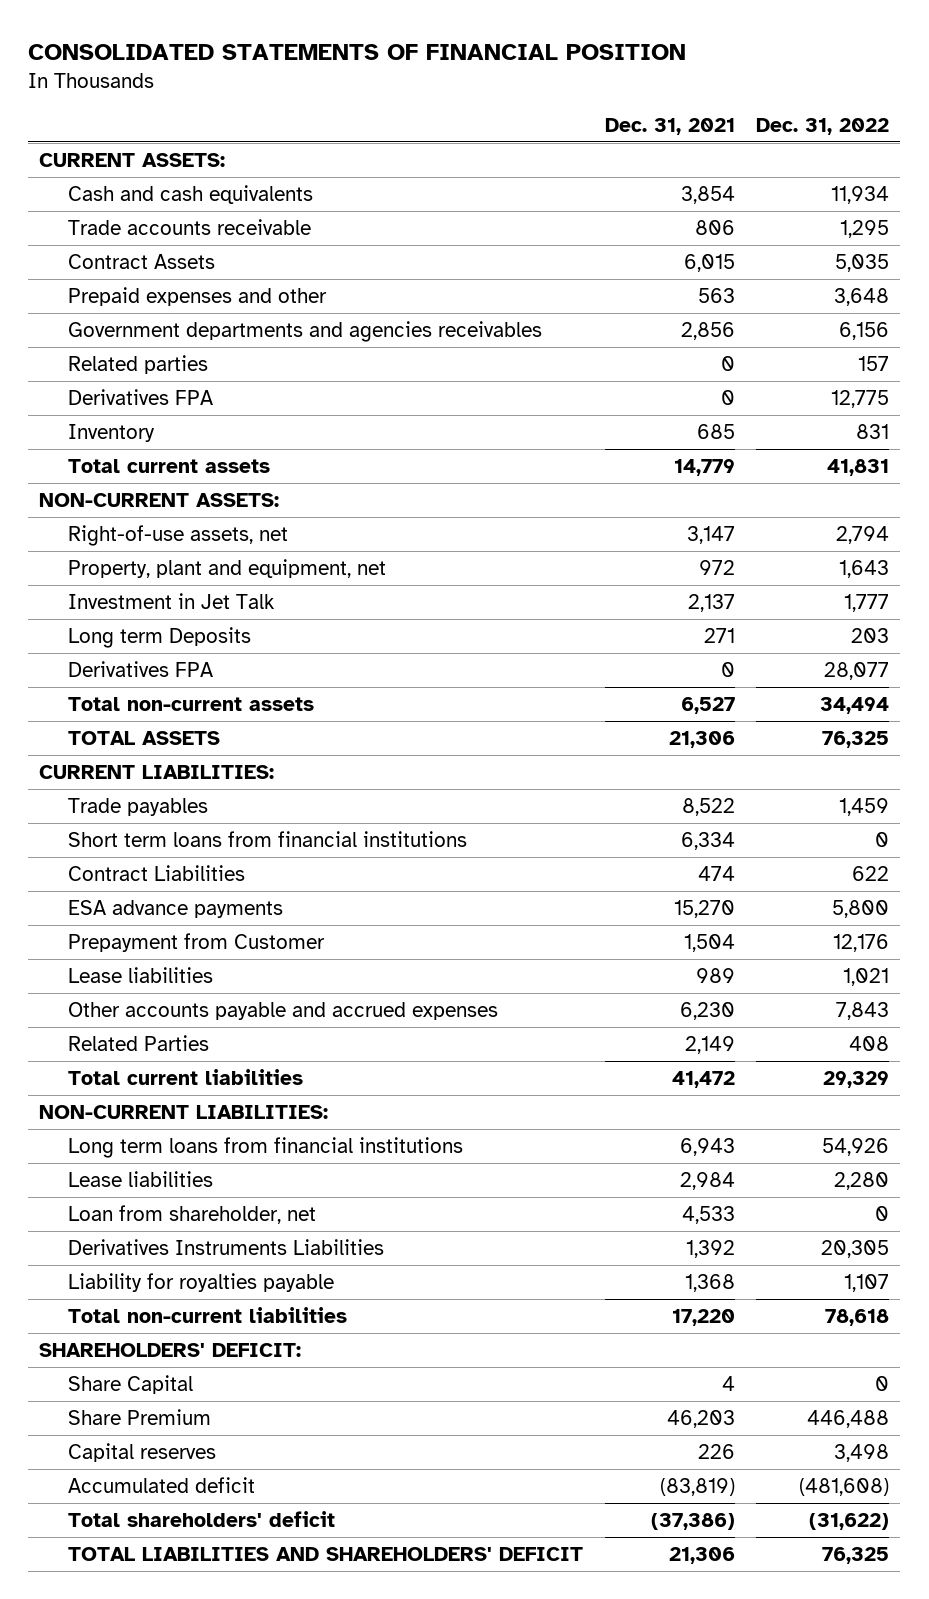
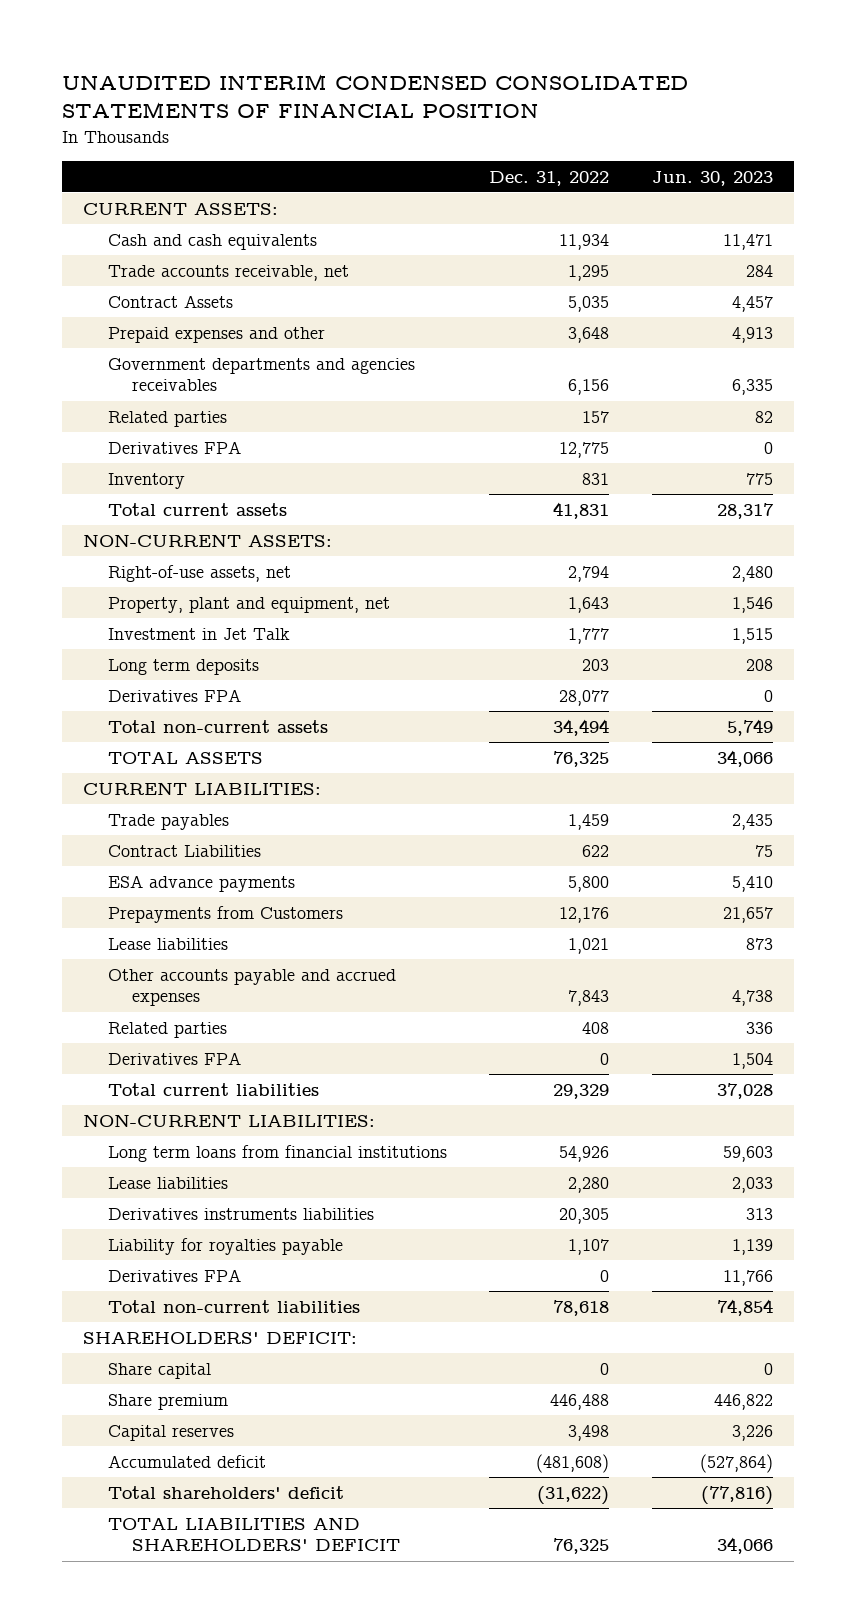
[28,44,687,61] CONSOLIDATED STATEMENTS OF FINANCIAL POSITION -> [62,74,689,119] UNAUDITED INTERIM CONDENSED CONSOLIDATED STATEMENTS OF FINANCIAL POSITION
[604,117,735,135] Dec. 31, 2021 -> none
none -> [651,170,773,186] Jun. 30, 2023
[68,218,312,235] Trade accounts receivable -> [107,264,349,281] Trade accounts receivable, net
[68,626,252,648] Long term Deposits -> [107,658,259,675] Long term deposits
[68,830,468,847] Short term loans from financial institutions -> none
[68,932,326,952] Prepayment from Customer -> [107,905,343,923] Prepayments from Customers
[68,1034,210,1051] Related Parties -> [107,1021,227,1038] Related parties
none -> [107,1051,241,1065] Derivatives FPA
[68,1204,317,1224] Loan from shareholder, net -> none
[68,1238,385,1255] Derivatives Instruments Liabilities -> [107,1207,374,1220] Derivatives instruments liabilities
none -> [107,1268,241,1282] Derivatives FPA
[68,1374,194,1394] Share Capital -> [107,1362,211,1379] Share capital
[68,1408,212,1425] Share Premium -> [107,1393,228,1410] Share premium

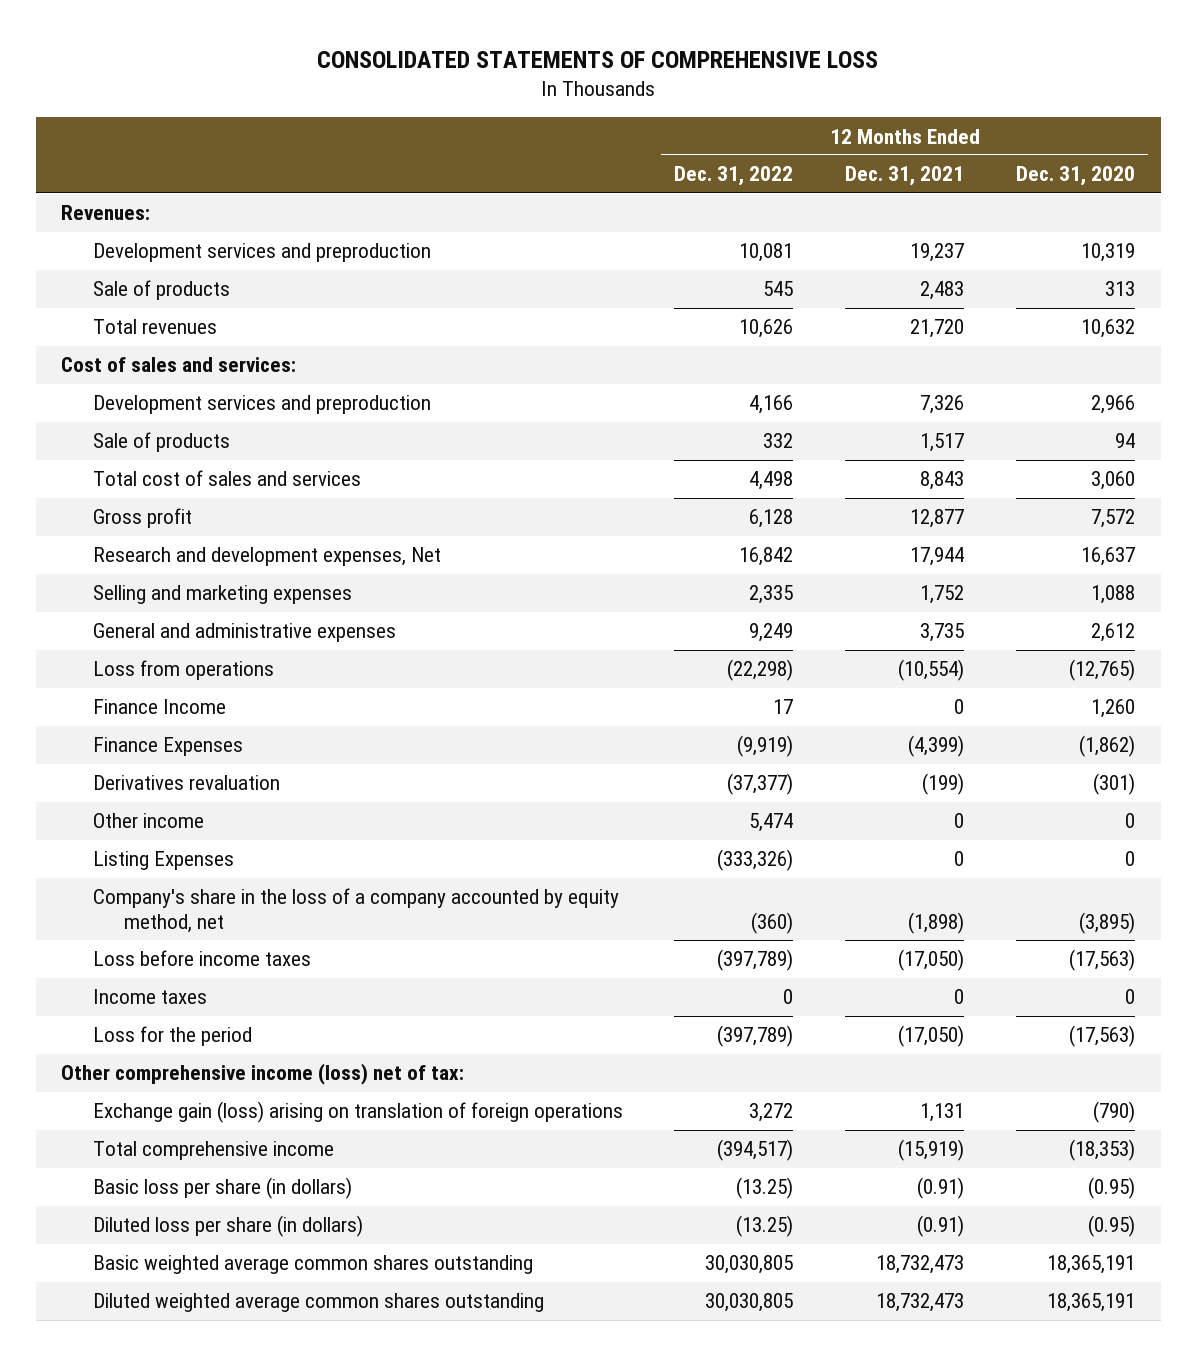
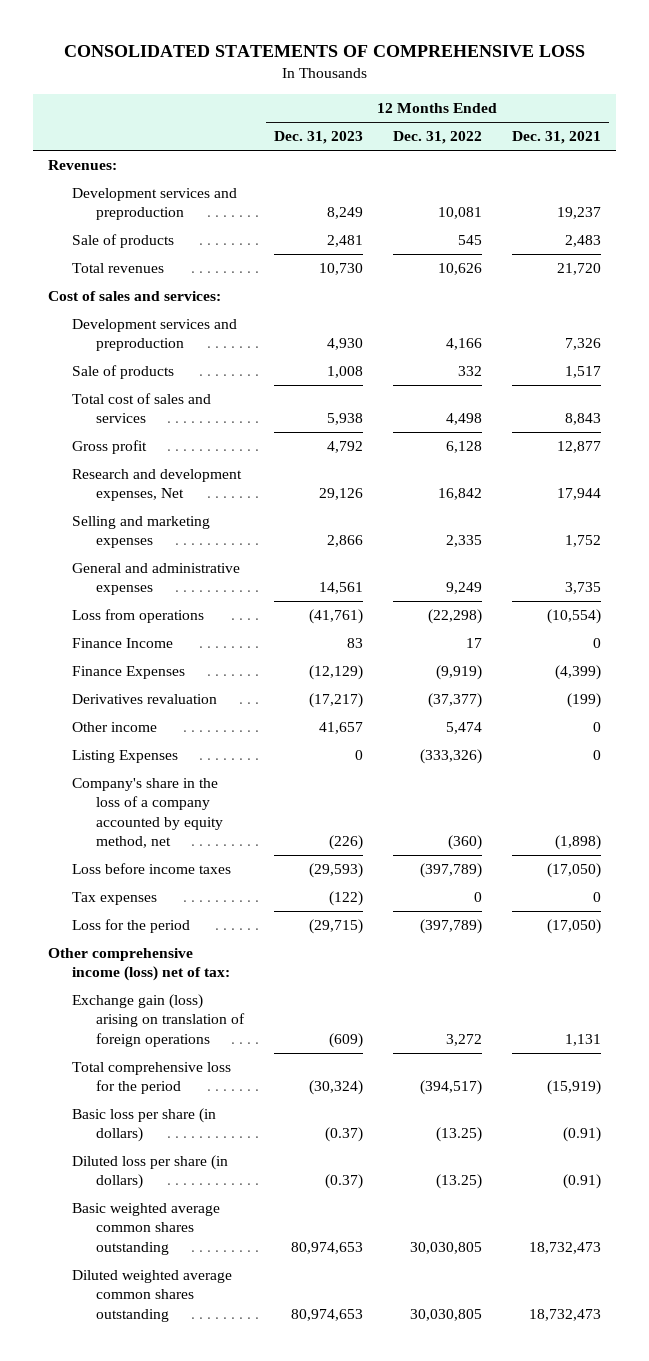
[1015,166,1135,187] Dec. 31, 2020 -> none
none -> [273,131,363,145] Dec. 31, 2023
[92,989,207,1005] Income taxes -> [71,892,157,906] Tax expenses
[92,1141,334,1161] Total comprehensive income -> [71,1062,231,1095] Total comprehensive loss for the period

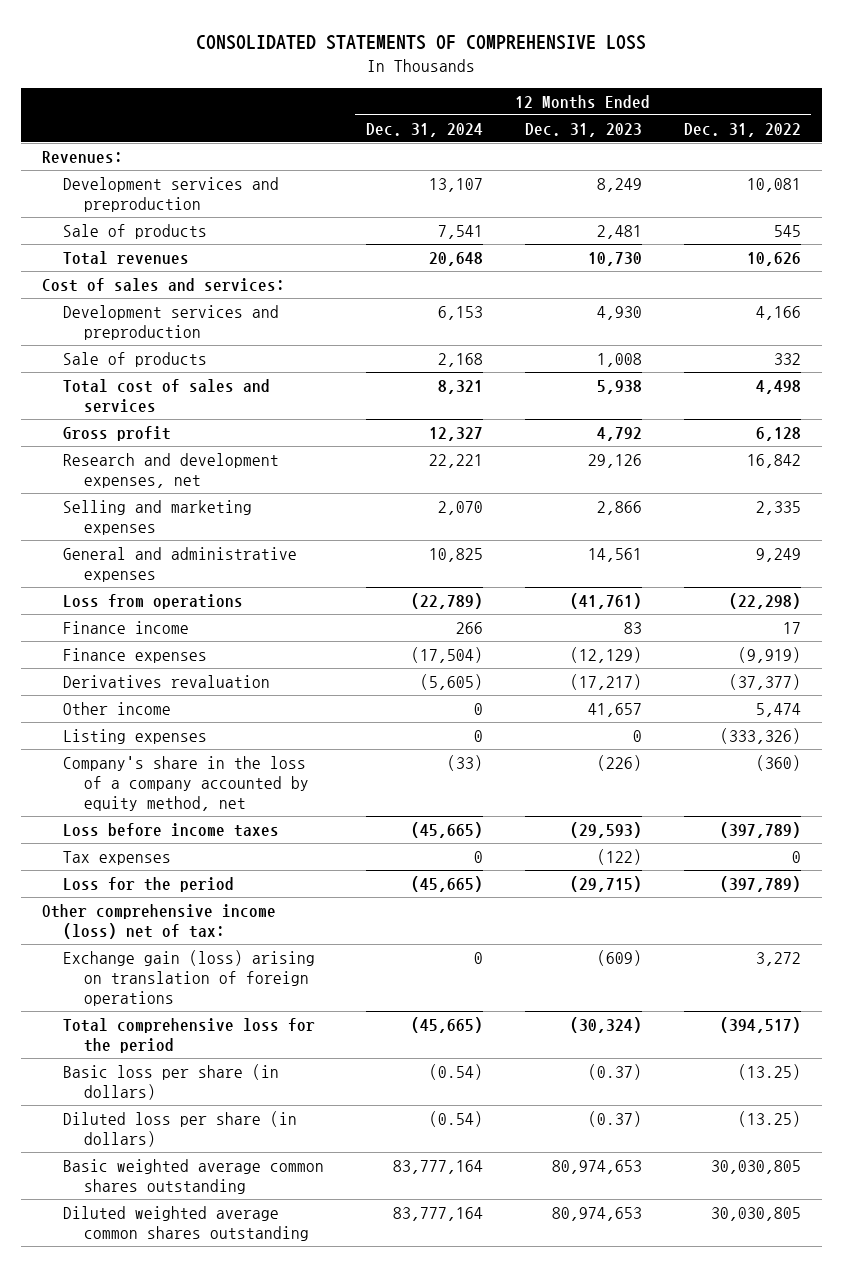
[512,131,602,145] Dec. 31, 2021 -> none
none -> [365,122,483,137] Dec. 31, 2024
[71,469,242,502] Research and development expenses, Net -> [62,452,279,488] Research and development expenses, net
[71,638,173,649] Finance Income -> [62,620,189,634] Finance income
[71,666,185,680] Finance Expenses -> [62,647,207,663] Finance expenses
[71,750,178,764] Listing Expenses -> [62,728,207,744] Listing expenses

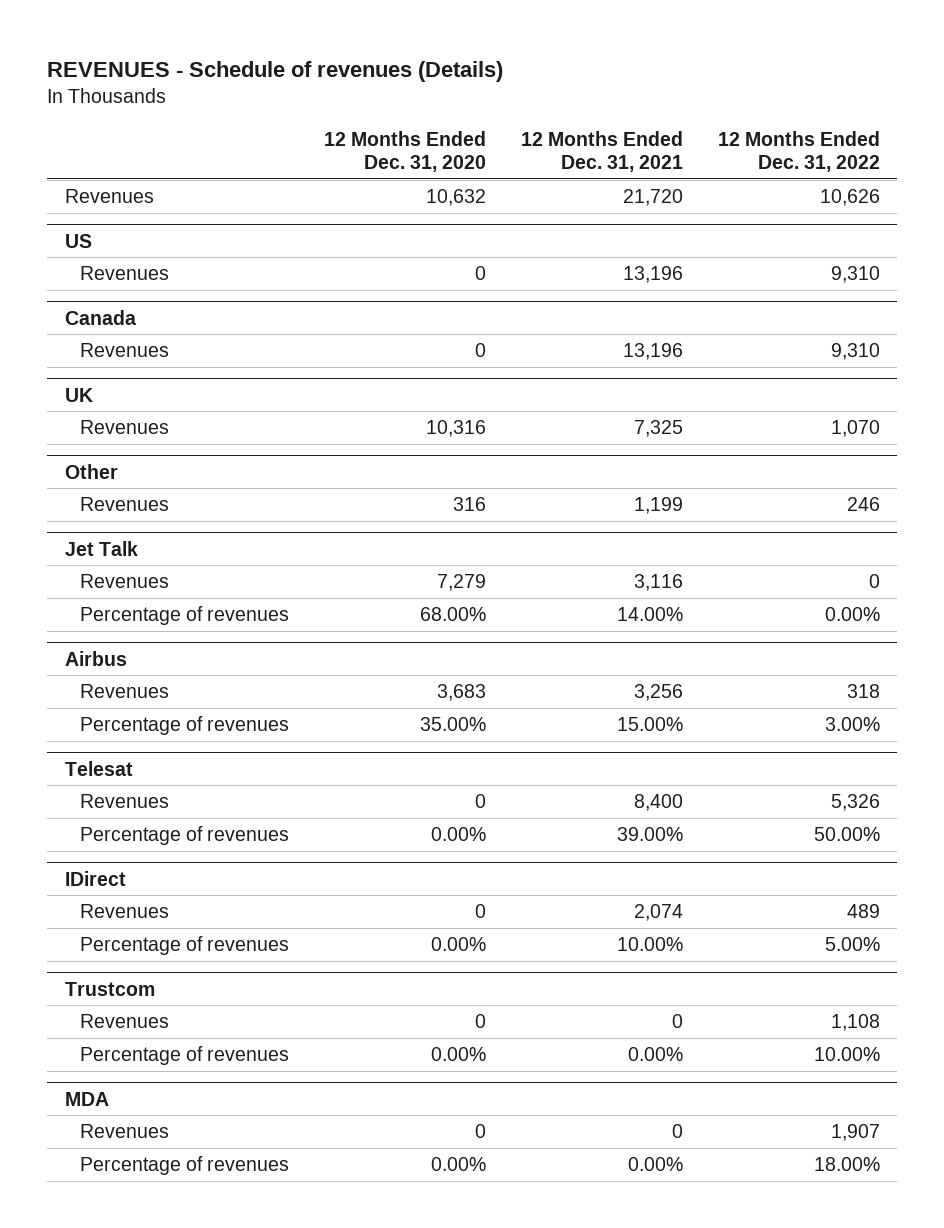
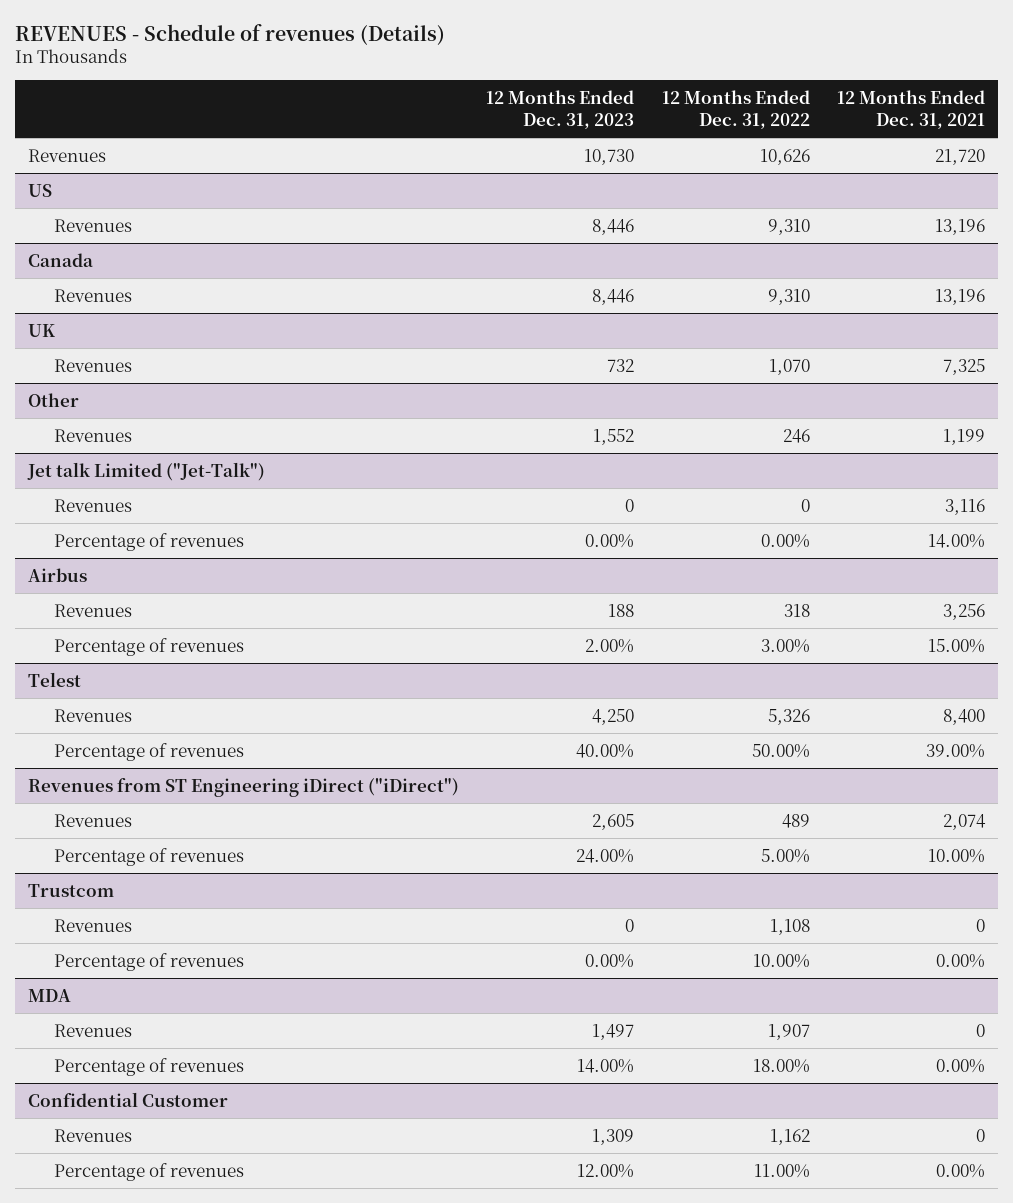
[323,130,486,172] 12 Months Ended Dec. 31, 2020 -> none
none -> [486,89,635,129] 12 Months Ended Dec. 31, 2023
[64,540,138,556] Jet Talk -> [27,461,266,481] Jet talk Limited ("Jet-Talk")
[64,760,133,776] Telesat -> none
none -> [28,671,82,687] Telest
[64,870,126,886] IDirect -> [28,777,460,797] Revenues from ST Engineering iDirect ("iDirect")
none -> [28,1091,229,1107] Confidential Customer
none -> [53,1128,132,1142] Revenues
none -> [53,1162,244,1181] Percentage of revenues

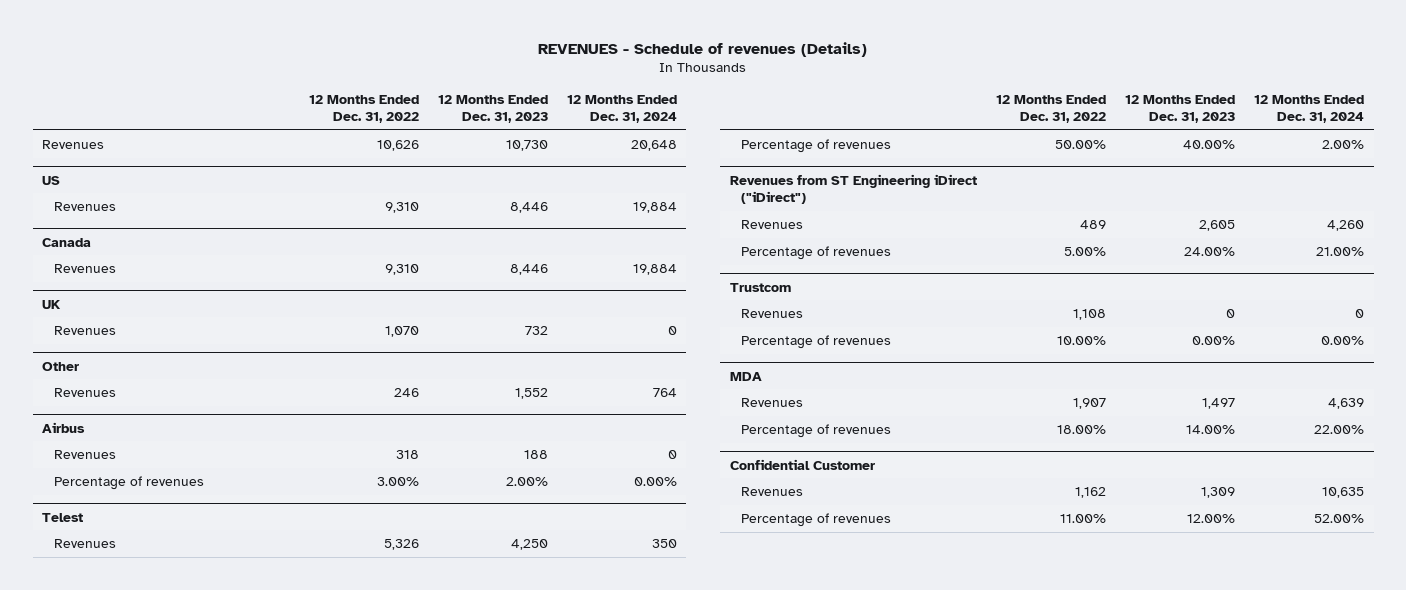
[836,89,985,129] 12 Months Ended Dec. 31, 2021 -> none
none -> [566,94,677,123] 12 Months Ended Dec. 31, 2024
[27,461,266,481] Jet talk Limited ("Jet-Talk") -> none
[53,498,132,512] Revenues -> none
[53,532,244,551] Percentage of revenues -> none

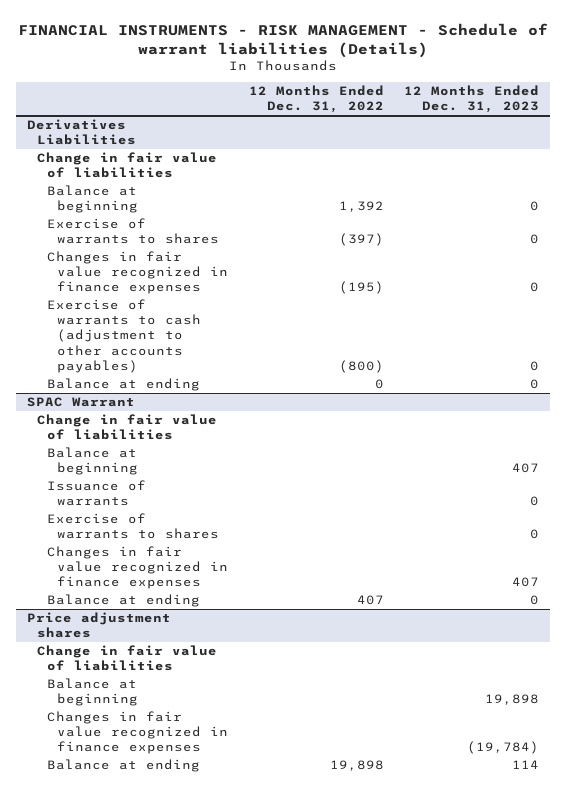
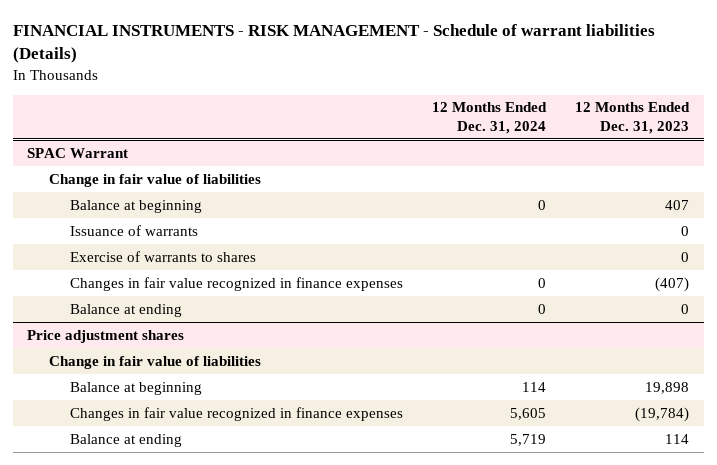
[248,85,384,114] 12 Months Ended Dec. 31, 2022 -> none
none -> [432,102,548,134] 12 Months Ended Dec. 31, 2024
[26,119,136,146] Derivatives Liabilities -> none
[36,152,217,179] Change in fair value of liabilities -> none
[47,185,139,214] Balance at beginning -> none
[47,218,220,245] Exercise of warrants to shares -> none
[47,251,229,295] Changes in fair value recognized in finance expenses -> none
[47,299,202,373] Exercise of warrants to cash (adjustment to other accounts payables) -> none
[47,378,201,392] Balance at ending -> none
[512,577,540,588] 407 -> [655,276,690,292] (407)

